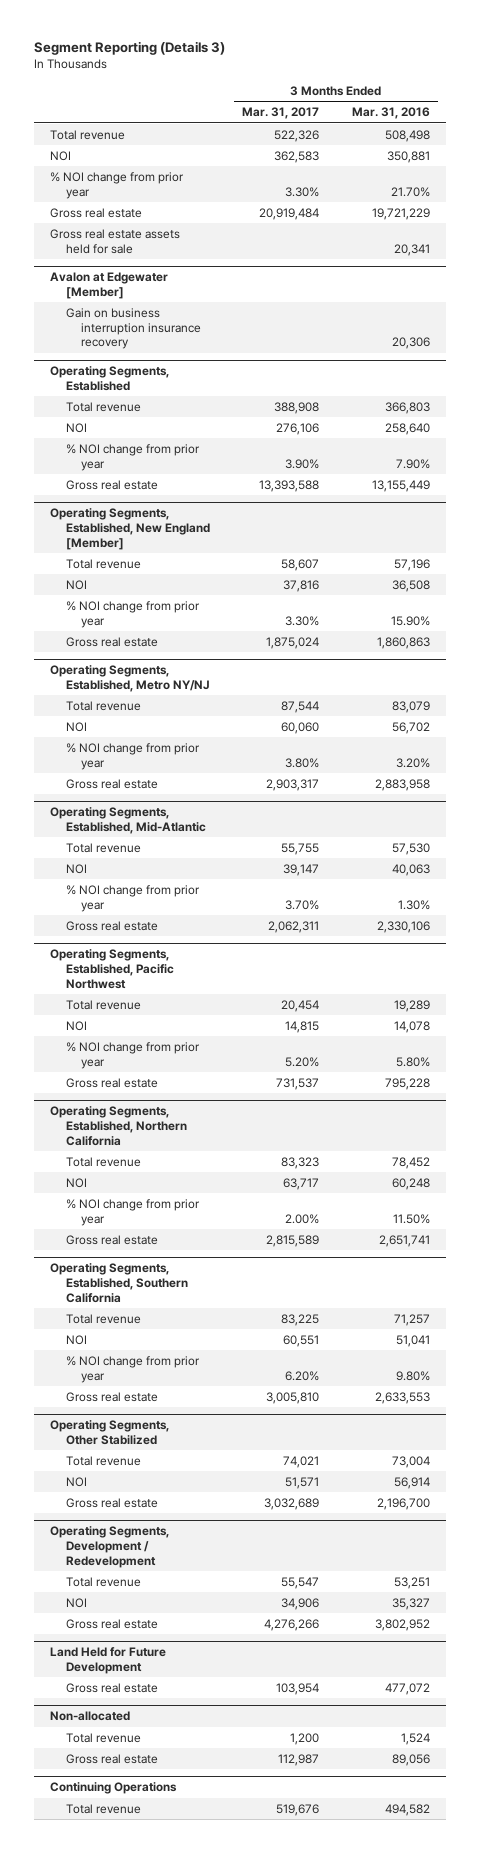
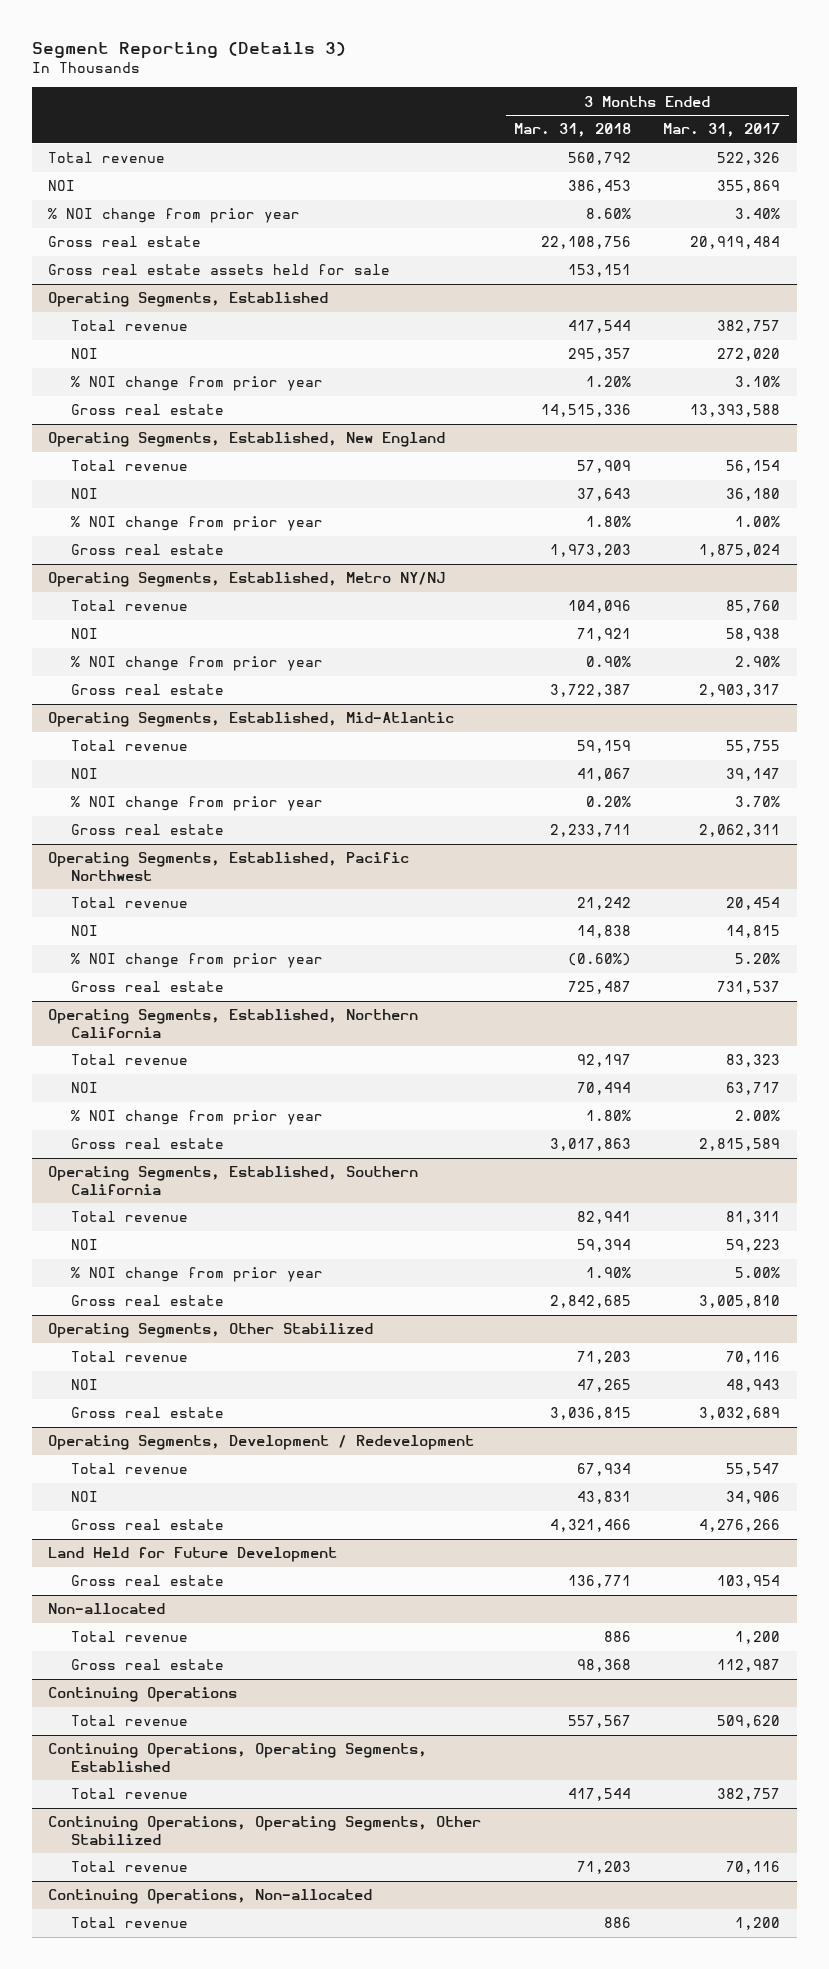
[352,107,431,120] Mar. 31, 2016 -> none
none -> [513,123,631,138] Mar. 31, 2018
[274,150,320,163] 362,583 -> [717,180,781,194] 355,869
[285,186,320,197] 3.30% -> [735,208,781,220] 3.40%
[50,272,169,299] Avalon at Edgewater [Member] -> none
[65,307,202,350] Gain on business interruption insurance recovery -> none
[274,401,320,414] 388,908 -> [717,320,781,334] 382,757
[276,422,320,435] 276,106 -> [717,348,781,362] 272,020
[285,458,320,469] 3.90% -> [735,376,781,388] 3.10%
[50,508,210,550] Operating Segments, Established, New England [Member] -> [48,432,446,448] Operating Segments, Established, New England
[281,558,320,571] 58,607 -> [726,460,781,474] 56,154
[283,579,320,592] 37,816 -> [726,488,781,502] 36,180
[285,615,320,626] 3.30% -> [735,516,781,528] 1.00%
[281,700,320,713] 87,544 -> [726,600,781,614] 85,760
[281,721,320,734] 60,060 -> [726,628,781,642] 58,938
[285,757,320,768] 3.80% -> [735,656,781,668] 2.90%
[281,1313,320,1326] 83,225 -> [726,1211,781,1225] 81,311
[283,1334,320,1347] 60,551 -> [726,1239,781,1253] 59,223
[285,1370,320,1381] 6.20% -> [735,1267,781,1279] 5.00%
[283,1455,320,1468] 74,021 -> [726,1351,781,1365] 70,116
[285,1476,320,1489] 51,571 -> [726,1379,781,1393] 48,943
[276,1803,320,1816] 519,676 -> [717,1715,781,1729] 509,620
none -> [48,1743,428,1772] Continuing Operations, Operating Segments, Established
none -> [70,1788,188,1800] Total revenue
none -> [48,1816,482,1845] Continuing Operations, Operating Segments, Other Stabilized
none -> [70,1861,188,1873] Total revenue
none -> [48,1889,373,1905] Continuing Operations, Non-allocated
none -> [70,1917,188,1929] Total revenue

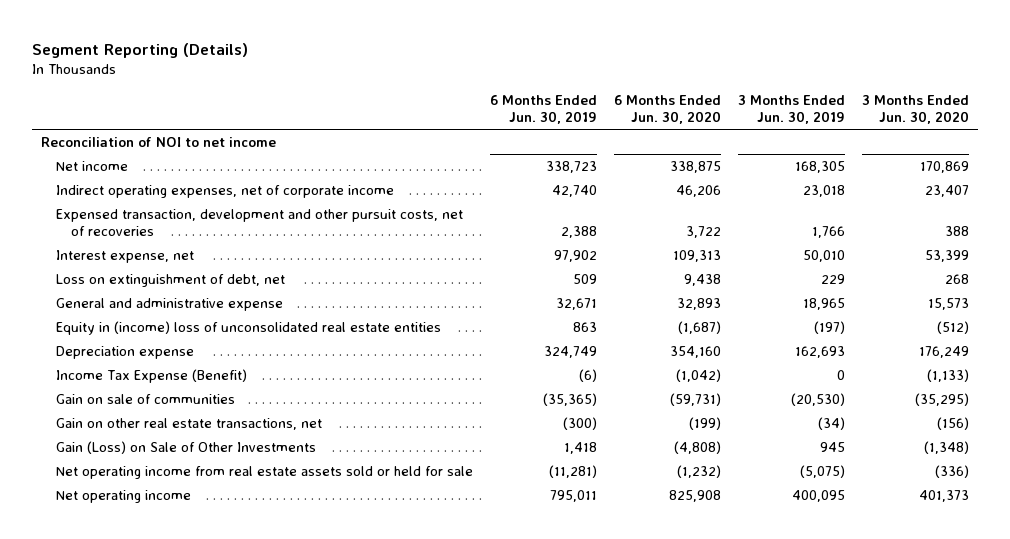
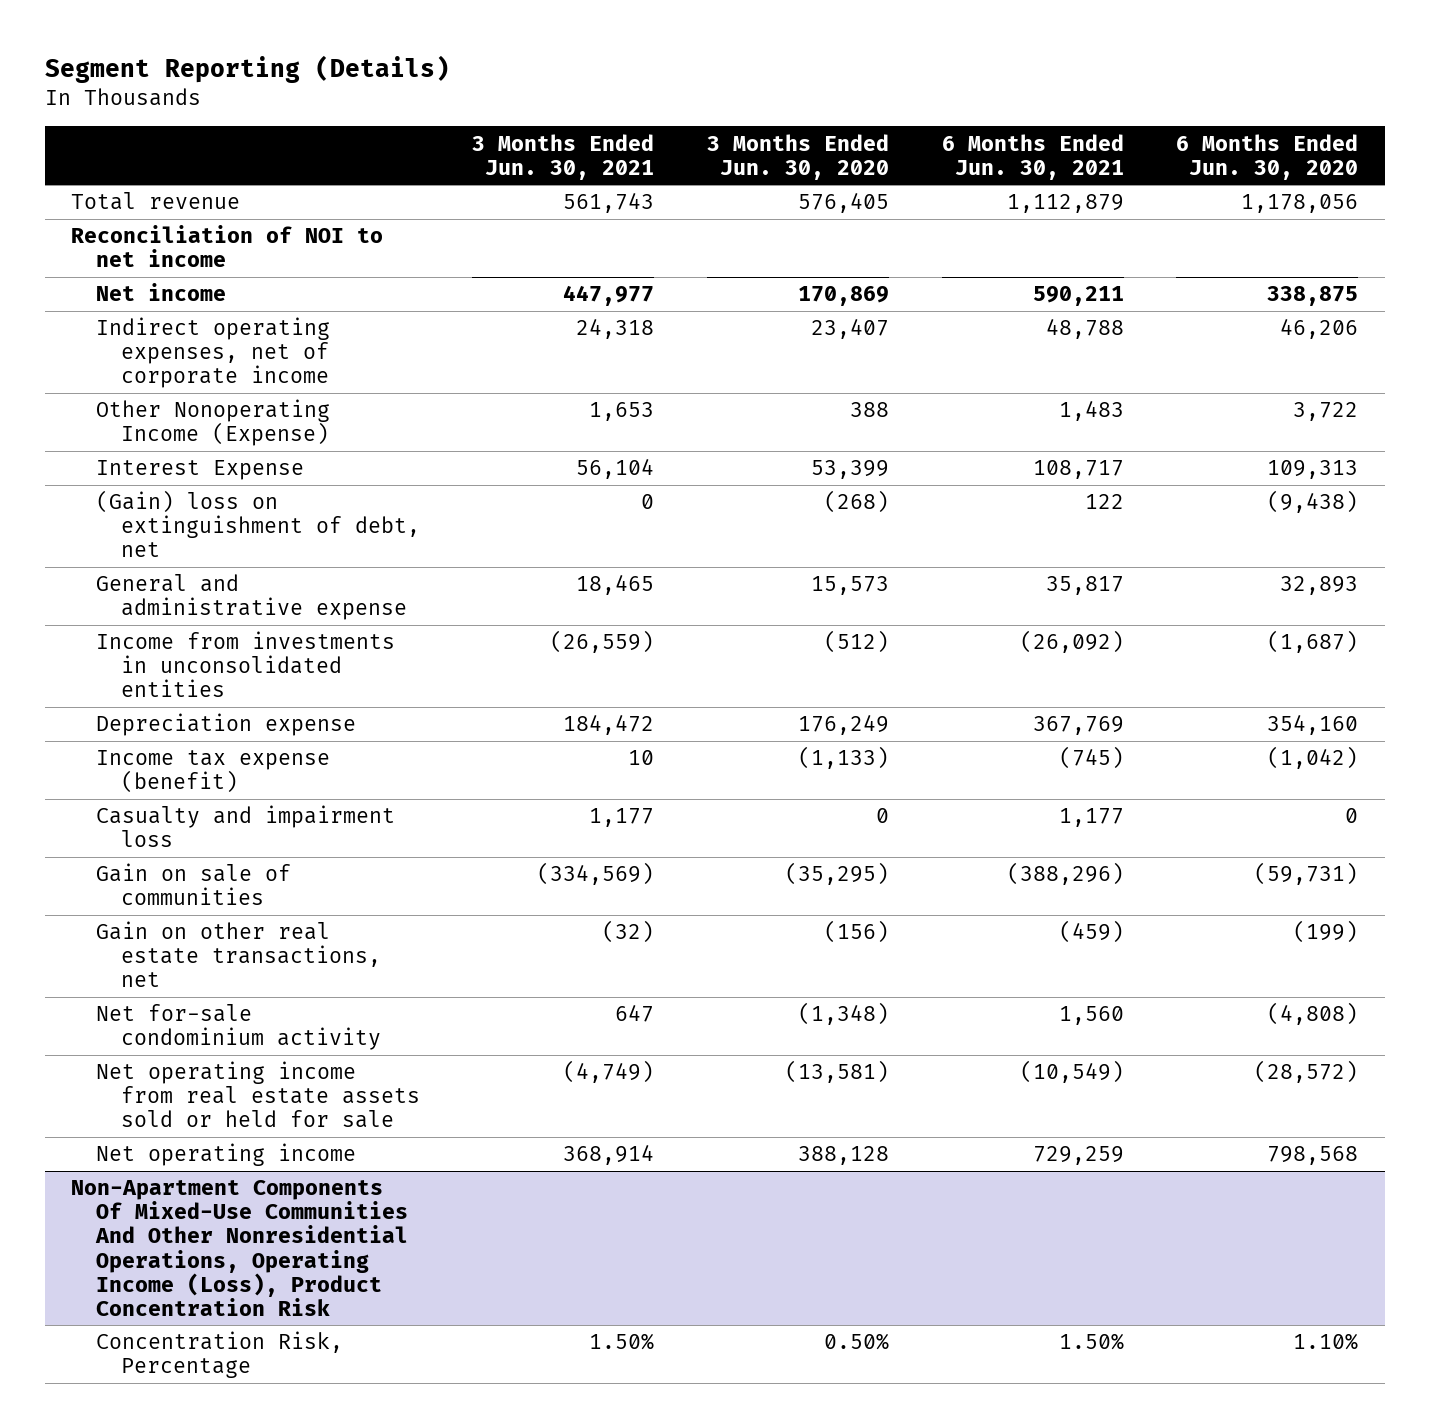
[490,95,598,125] 6 Months Ended Jun. 30, 2019 -> none
[738,95,846,125] 3 Months Ended Jun. 30, 2019 -> none
none -> [472,133,655,180] 3 Months Ended Jun. 30, 2021
none -> [941,133,1124,180] 6 Months Ended Jun. 30, 2021
none -> [71,192,241,211] Total revenue
[55,208,463,236] Expensed transaction, development and other pursuit costs, net of recoveries -> [95,399,330,447] Other Nonoperating Income (Expense)
[55,249,194,263] Interest expense, net -> [95,460,304,481] Interest Expense
[55,273,285,287] Loss on extinguishment of debt, net -> [95,490,420,558] (Gain) loss on extinguishment of debt, net
[684,273,722,286] 9,438 -> [1267,490,1359,514] (9,438)
[945,273,970,284] 268 -> [823,490,889,514] (268)
[55,320,441,335] Equity in (income) loss of unconsolidated real estate entities -> [95,631,395,698] Income from investments in unconsolidated entities
[55,368,247,383] Income Tax Expense (Benefit) -> [95,750,330,794] Income tax expense (benefit)
none -> [95,805,395,848] Casualty and impairment loss
[55,440,316,454] Gain (Loss) on Sale of Other Investments -> [95,1004,381,1051] Net for-sale condominium activity
[677,464,722,478] (1,232) -> [1254,1060,1359,1084] (28,572)
[935,464,970,478] (336) -> [784,1060,889,1084] (13,581)
[669,489,722,502] 825,908 -> [1267,1146,1359,1166] 798,568
[919,489,970,502] 401,373 -> [797,1146,889,1166] 388,128
none -> [71,1180,408,1316] Non-Apartment Components Of Mixed-Use Communities And Other Nonresidential Operations, Operating Income (Loss), Product Concentration Risk
none -> [95,1331,343,1379] Concentration Risk, Percentage

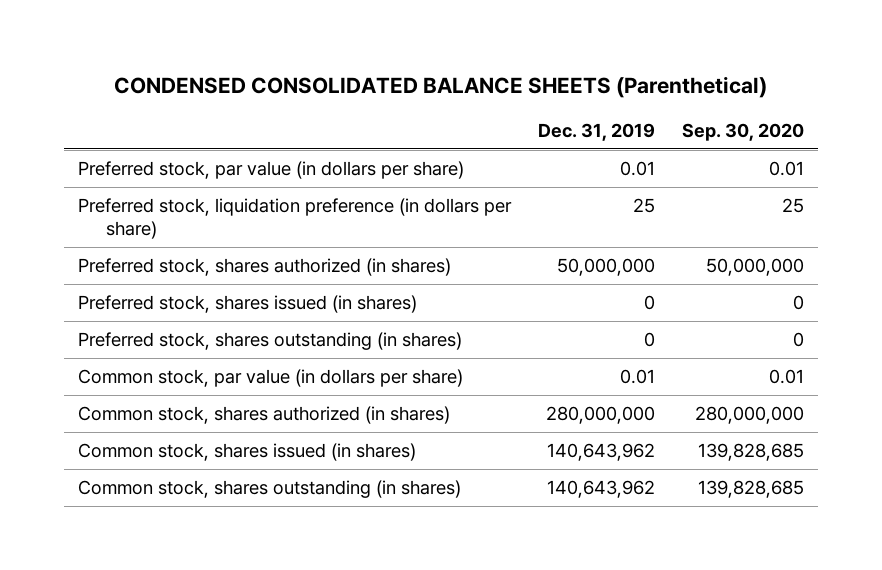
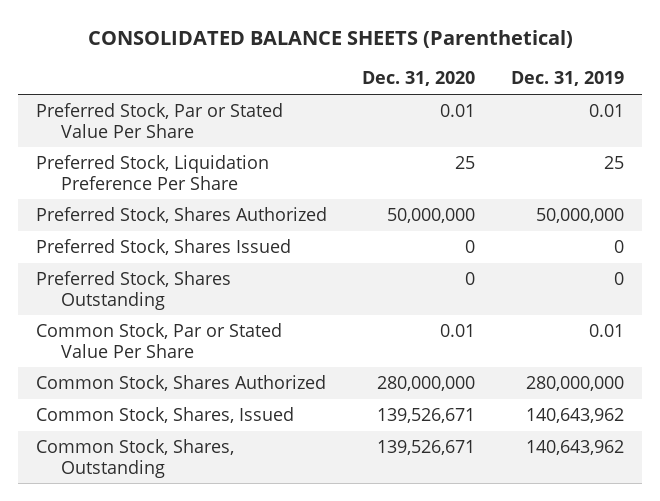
[113,76,767,99] CONDENSED CONSOLIDATED BALANCE SHEETS (Parenthetical) -> [87,30,573,49] CONSOLIDATED BALANCE SHEETS (Parenthetical)
[682,122,805,141] Sep. 30, 2020 -> none
none -> [362,71,476,87] Dec. 31, 2020
[77,161,464,180] Preferred stock, par value (in dollars per share) -> [35,103,283,138] Preferred Stock, Par or Stated Value Per Share
[77,198,512,240] Preferred stock, liquidation preference (in dollars per share) -> [35,155,269,190] Preferred Stock, Liquidation Preference Per Share
[77,258,451,277] Preferred stock, shares authorized (in shares) -> [35,207,327,224] Preferred Stock, Shares Authorized
[77,295,417,314] Preferred stock, shares issued (in shares) -> [35,239,291,256] Preferred Stock, Shares Issued
[77,332,462,351] Preferred stock, shares outstanding (in shares) -> [35,271,231,310] Preferred Stock, Shares Outstanding
[77,369,463,388] Common stock, par value (in dollars per share) -> [35,323,282,358] Common Stock, Par or Stated Value Per Share
[77,406,450,425] Common stock, shares authorized (in shares) -> [35,375,326,392] Common Stock, Shares Authorized
[77,443,416,462] Common stock, shares issued (in shares) -> [35,407,294,424] Common Stock, Shares, Issued
[77,480,461,499] Common stock, shares outstanding (in shares) -> [35,439,234,478] Common Stock, Shares, Outstanding

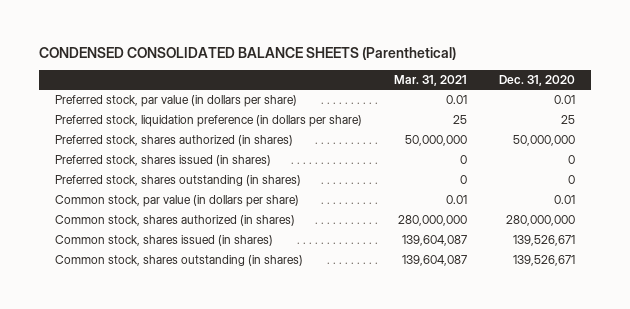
[87,30,573,49] CONSOLIDATED BALANCE SHEETS (Parenthetical) -> [38,46,456,60] CONDENSED CONSOLIDATED BALANCE SHEETS (Parenthetical)
[510,71,624,87] Dec. 31, 2019 -> none
none -> [394,75,468,87] Mar. 31, 2021
[35,103,283,138] Preferred Stock, Par or Stated Value Per Share -> [54,95,297,108] Preferred stock, par value (in dollars per share)
[35,155,269,190] Preferred Stock, Liquidation Preference Per Share -> [54,115,362,128] Preferred stock, liquidation preference (in dollars per share)
[35,207,327,224] Preferred Stock, Shares Authorized -> [54,135,293,147] Preferred stock, shares authorized (in shares)
[35,239,291,256] Preferred Stock, Shares Issued -> [54,155,271,167] Preferred stock, shares issued (in shares)
[35,271,231,310] Preferred Stock, Shares Outstanding -> [54,175,301,187] Preferred stock, shares outstanding (in shares)
[35,323,282,358] Common Stock, Par or Stated Value Per Share -> [54,195,299,208] Common stock, par value (in dollars per share)
[35,375,326,392] Common Stock, Shares Authorized -> [54,215,295,227] Common stock, shares authorized (in shares)
[35,407,294,424] Common Stock, Shares, Issued -> [54,235,273,247] Common stock, shares issued (in shares)
[35,439,234,478] Common Stock, Shares, Outstanding -> [54,255,303,267] Common stock, shares outstanding (in shares)

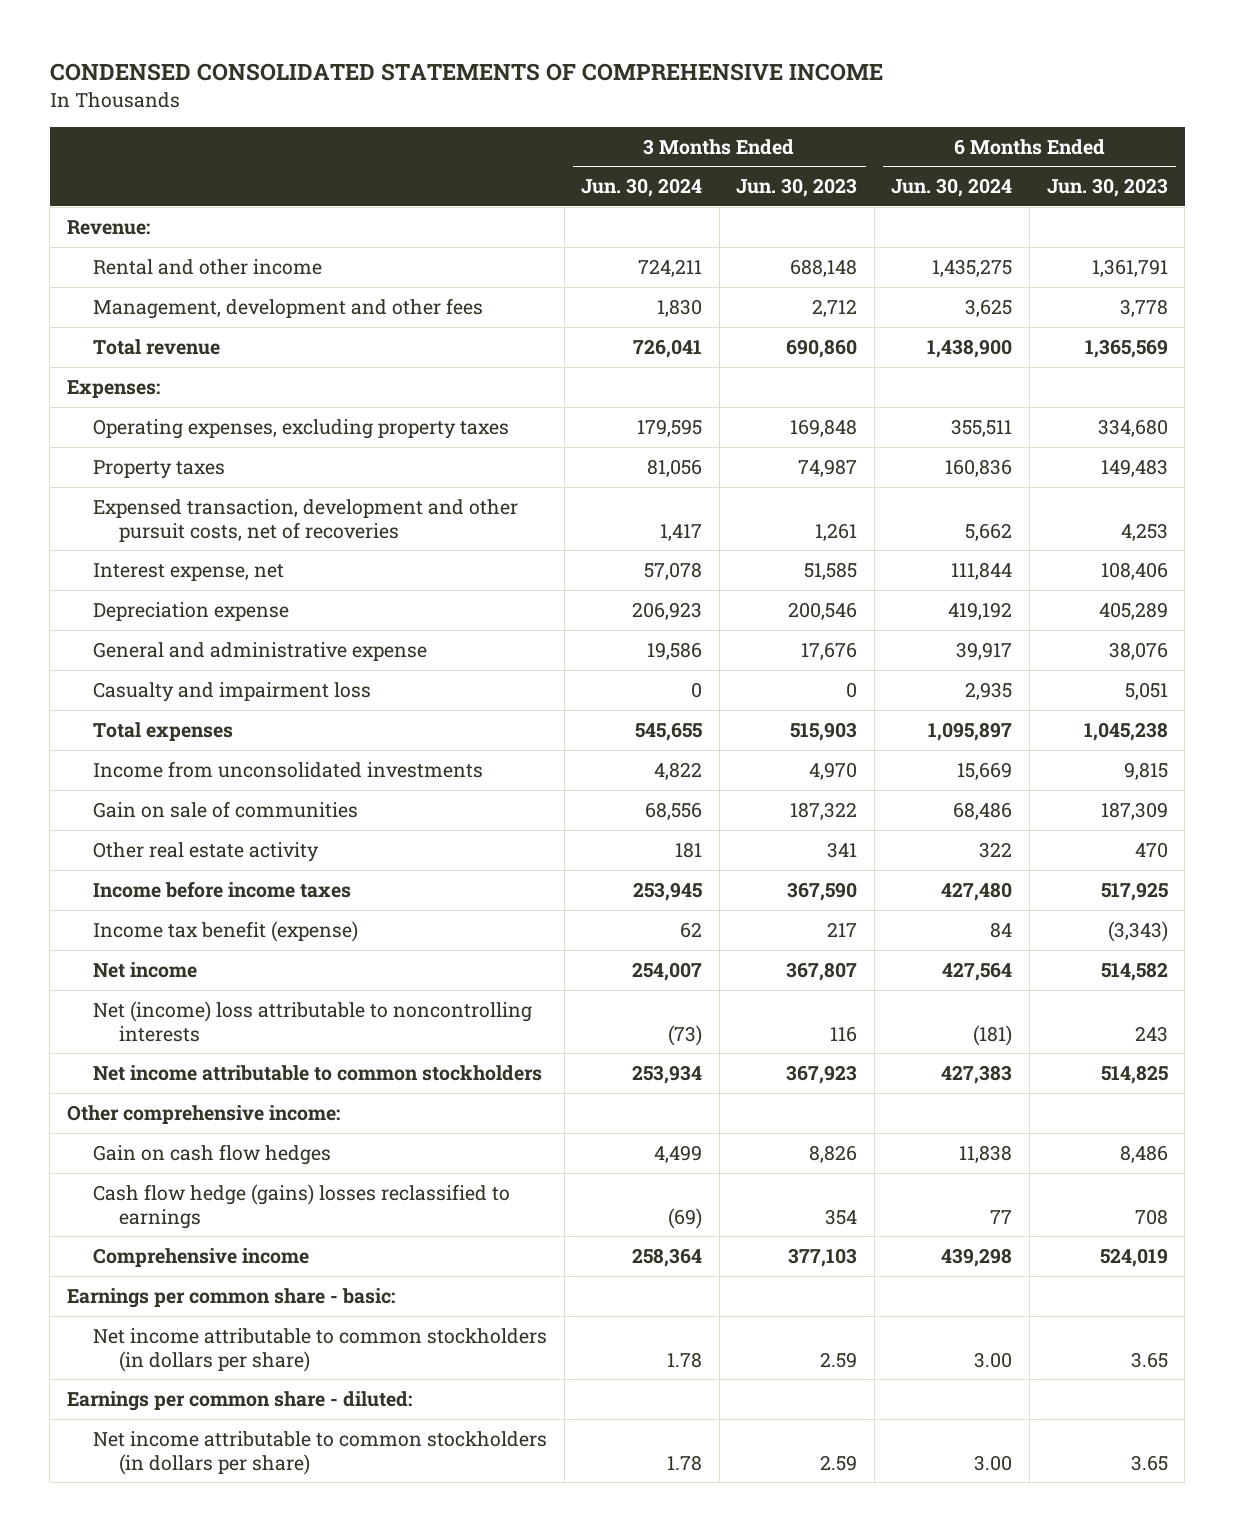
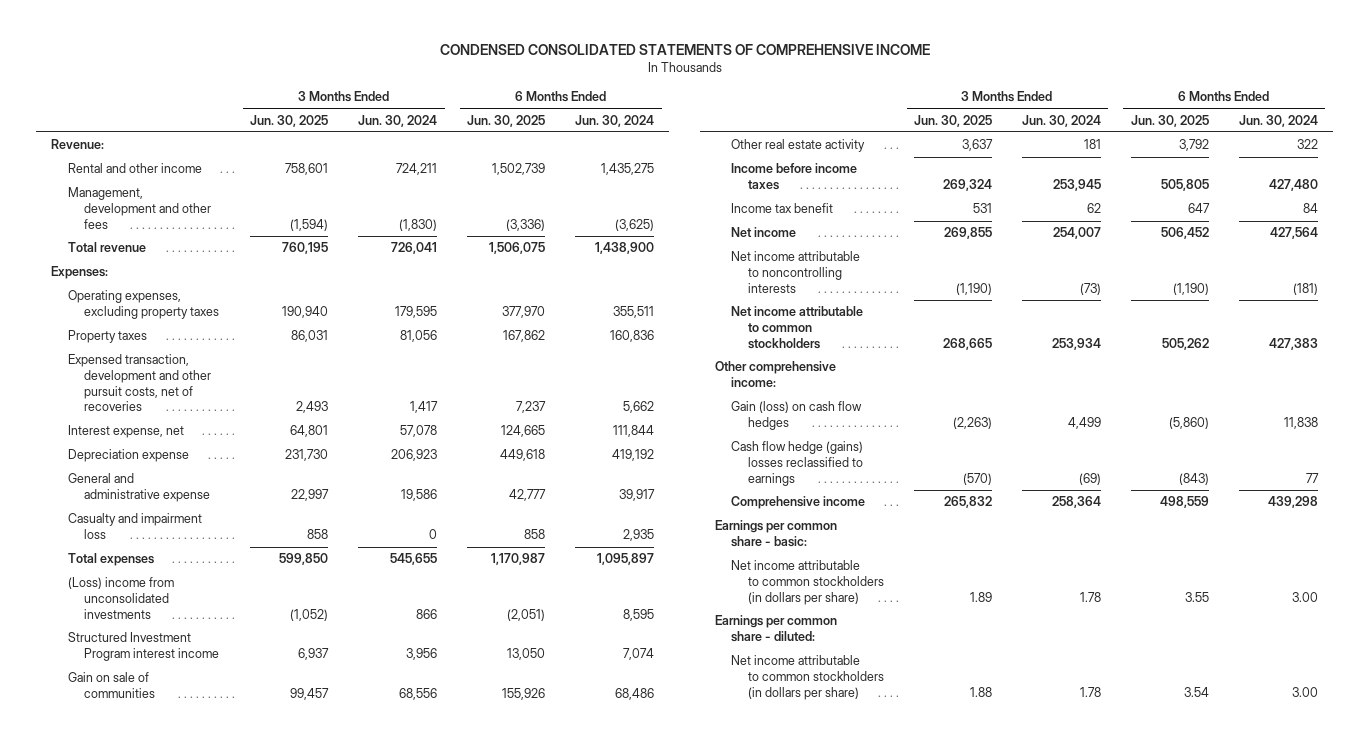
[736,178,858,198] Jun. 30, 2023 -> none
[1046,178,1168,198] Jun. 30, 2023 -> none
none -> [250,114,329,127] Jun. 30, 2025
none -> [467,114,546,127] Jun. 30, 2025
[657,298,703,317] 1,830 -> [399,218,438,231] (1,830)
[965,298,1013,317] 3,625 -> [615,218,655,231] (3,625)
[92,760,483,778] Income from unconsolidated investments -> [67,577,174,619] (Loss) income from unconsolidated investments
[654,761,703,780] 4,822 -> [416,608,438,619] 866
[957,761,1013,780] 15,669 -> [623,608,655,621] 8,595
none -> [67,632,220,662] Structured Investment Program interest income
[92,920,358,942] Income tax benefit (expense) -> [731,203,834,214] Income tax benefit
[92,1000,532,1042] Net (income) loss attributable to noncontrolling interests -> [731,251,861,293] Net income attributable to noncontrolling interests
[92,1143,331,1165] Gain on cash flow hedges -> [731,401,863,431] Gain (loss) on cash flow hedges

